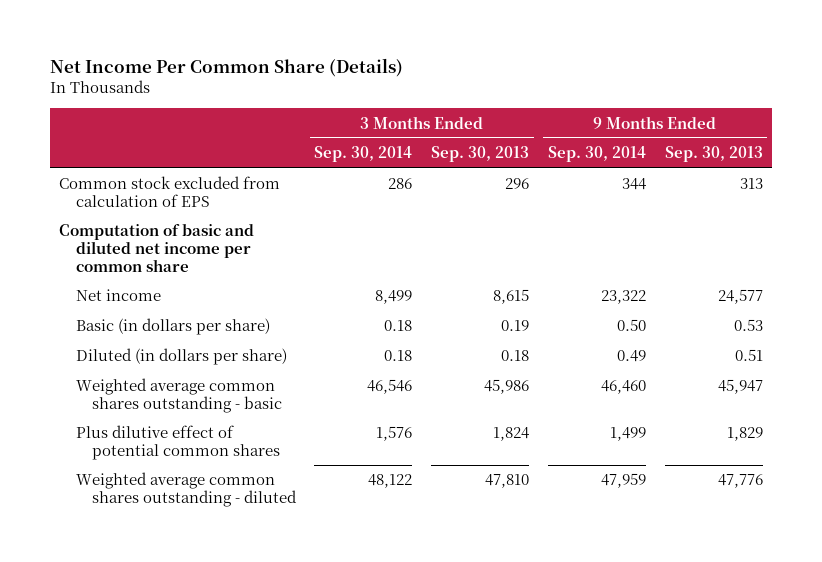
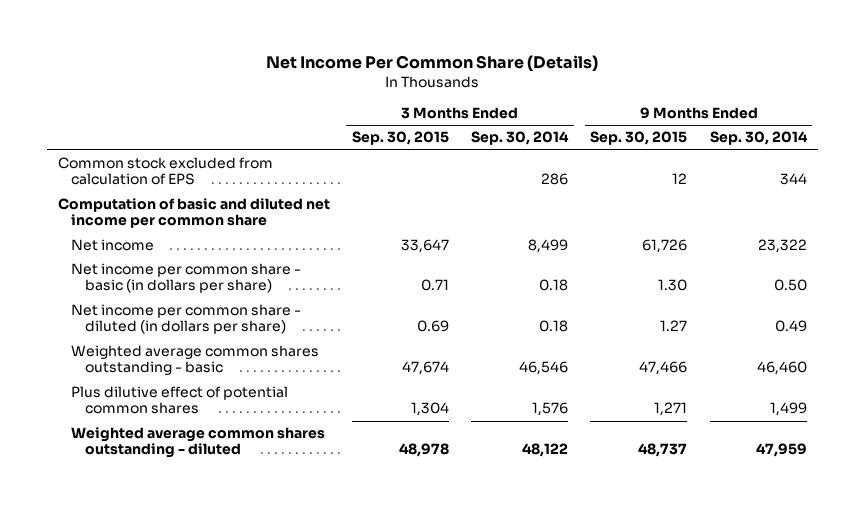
[431,146,530,163] Sep. 30, 2013 -> none
[664,146,763,163] Sep. 30, 2013 -> none
none -> [352,131,450,146] Sep. 30, 2015
none -> [590,131,688,146] Sep. 30, 2015
[75,318,270,336] Basic (in dollars per share) -> [71,263,302,294] Net income per common share - basic (in dollars per share)
[75,348,287,366] Diluted (in dollars per share) -> [71,304,302,335] Net income per common share - diluted (in dollars per share)

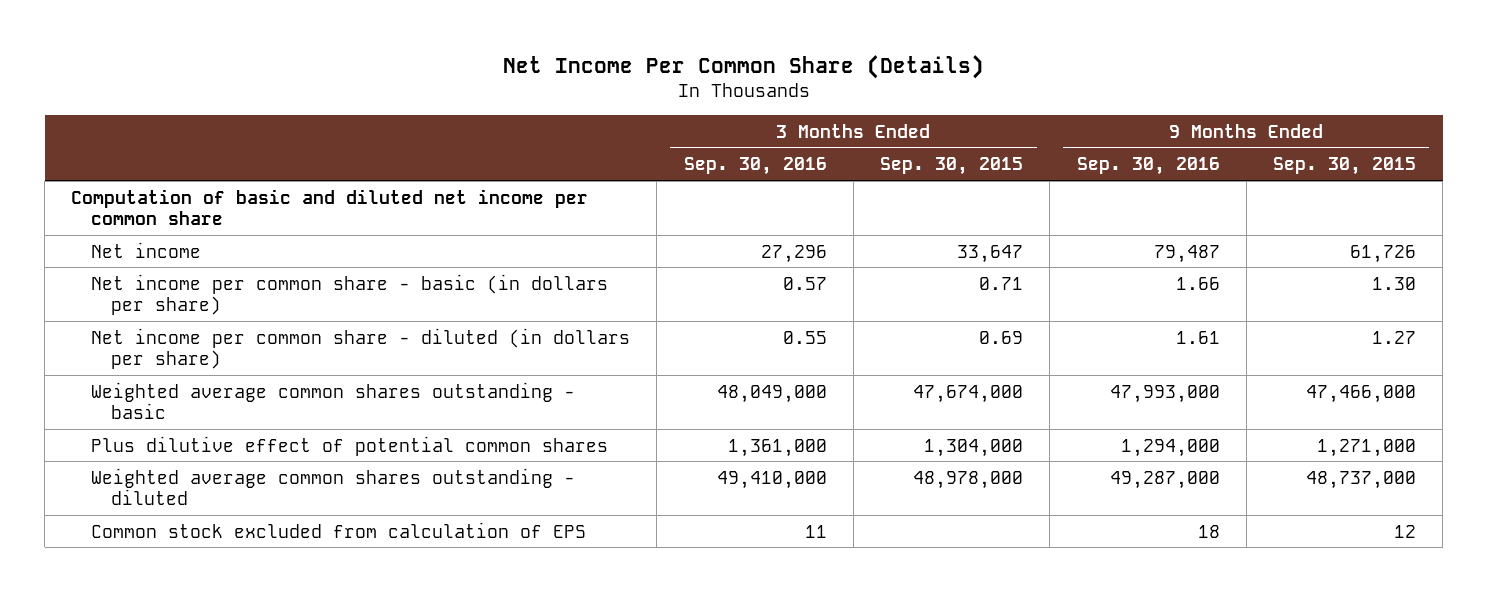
[471,131,570,146] Sep. 30, 2014 -> none
[709,131,808,146] Sep. 30, 2014 -> none
none -> [683,157,827,176] Sep. 30, 2016
none -> [1076,157,1220,176] Sep. 30, 2016
[402,361,450,376] 47,674 -> [913,384,1024,403] 47,674,000
[639,361,688,376] 47,466 -> [1306,384,1417,403] 47,466,000
[411,402,450,417] 1,304 -> [924,438,1024,457] 1,304,000
[654,402,688,417] 1,271 -> [1317,438,1417,457] 1,271,000
[399,443,450,458] 48,978 -> [913,470,1024,489] 48,978,000
[638,443,688,458] 48,737 -> [1306,470,1417,489] 48,737,000
[57,157,273,186] Common stock excluded from calculation of EPS -> [91,521,587,538] Common stock excluded from calculation of EPS

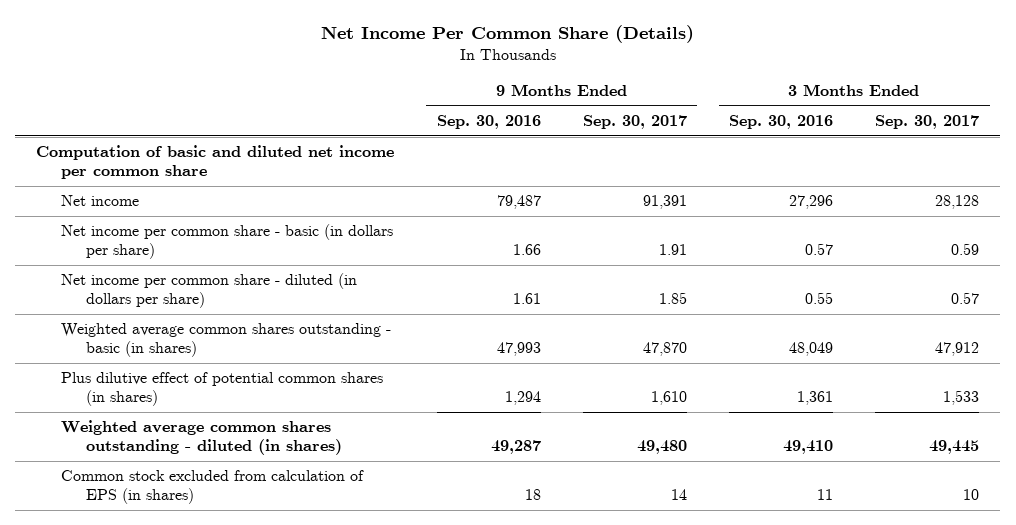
[880,157,1024,176] Sep. 30, 2015 -> none
[1273,157,1417,176] Sep. 30, 2015 -> none
none -> [582,115,687,130] Sep. 30, 2017
none -> [875,115,980,130] Sep. 30, 2017
[91,381,576,420] Weighted average common shares outstanding - basic -> [61,323,392,357] Weighted average common shares outstanding - basic (in shares)
[716,384,827,403] 48,049,000 -> [789,341,834,356] 48,049
[1109,384,1220,403] 47,993,000 -> [496,341,541,356] 47,993
[91,435,609,456] Plus dilutive effect of potential common shares -> [61,372,384,406] Plus dilutive effect of potential common shares (in shares)
[727,438,827,457] 1,361,000 -> [797,390,834,405] 1,361
[1120,438,1220,457] 1,294,000 -> [504,390,541,405] 1,294
[91,467,576,506] Weighted average common shares outstanding - diluted -> [61,420,342,455] Weighted average common shares outstanding - diluted (in shares)
[716,470,827,489] 49,410,000 -> [783,439,834,454] 49,410
[1109,470,1220,489] 49,287,000 -> [490,439,541,454] 49,287
[91,521,587,538] Common stock excluded from calculation of EPS -> [61,470,365,504] Common stock excluded from calculation of EPS (in shares)

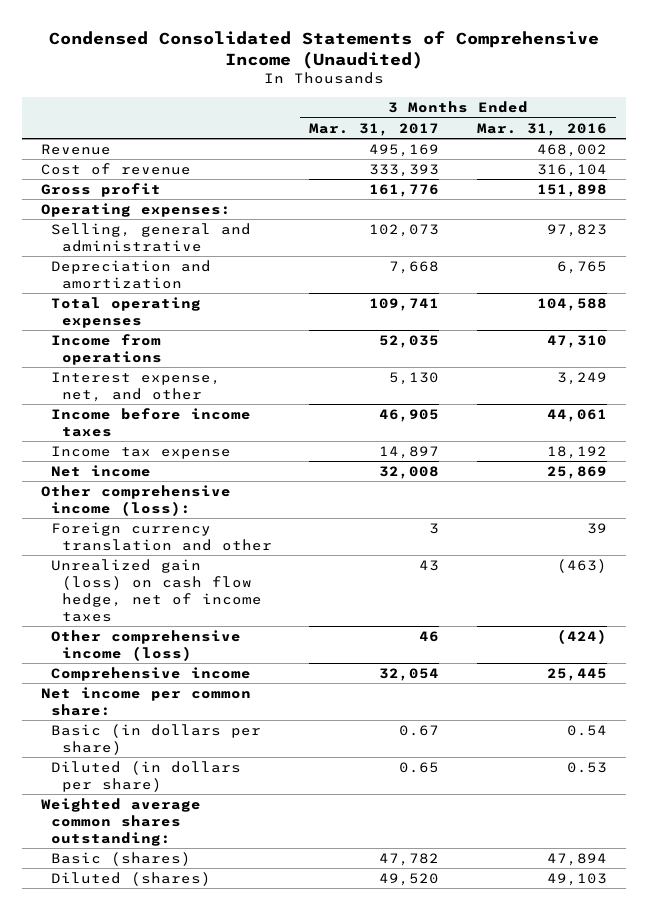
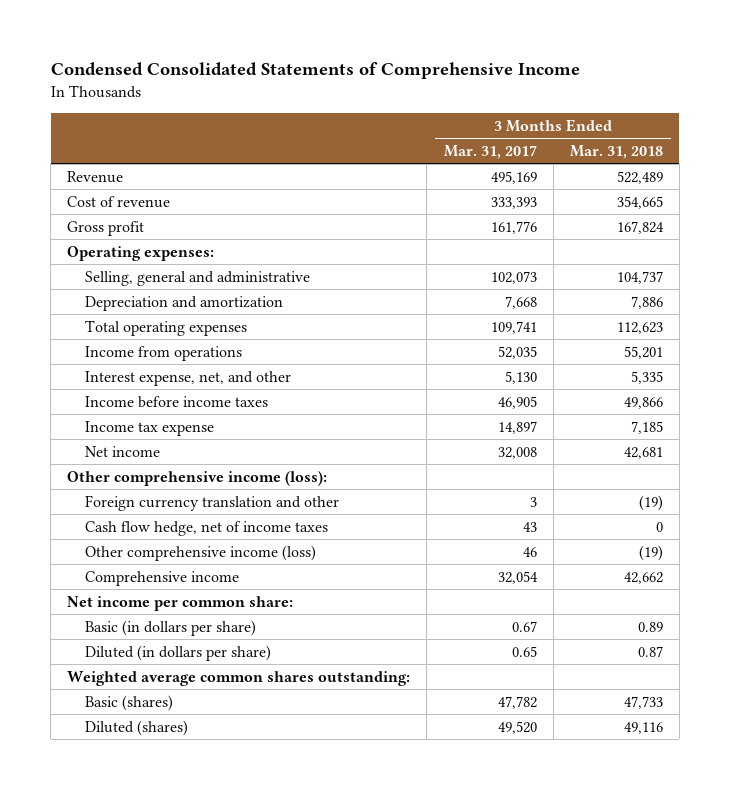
[49,30,600,69] Condensed Consolidated Statements of Comprehensive Income (Unaudited) -> [50,62,580,80] Condensed Consolidated Statements of Comprehensive Income
[477,122,608,136] Mar. 31, 2016 -> none
none -> [569,144,663,159] Mar. 31, 2018
[51,559,262,622] Unrealized gain (loss) on cash flow hedge, net of income taxes -> [85,520,329,536] Cash flow hedge, net of income taxes

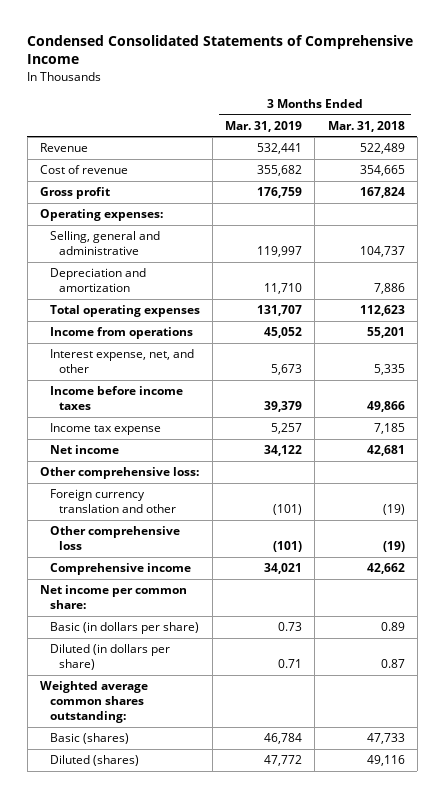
[443,144,537,159] Mar. 31, 2017 -> none
none -> [225,120,303,132] Mar. 31, 2019
[67,470,328,486] Other comprehensive income (loss): -> [39,467,199,480] Other comprehensive loss:
[85,520,329,536] Cash flow hedge, net of income taxes -> none
[85,544,317,561] Other comprehensive income (loss) -> [49,526,180,551] Other comprehensive loss

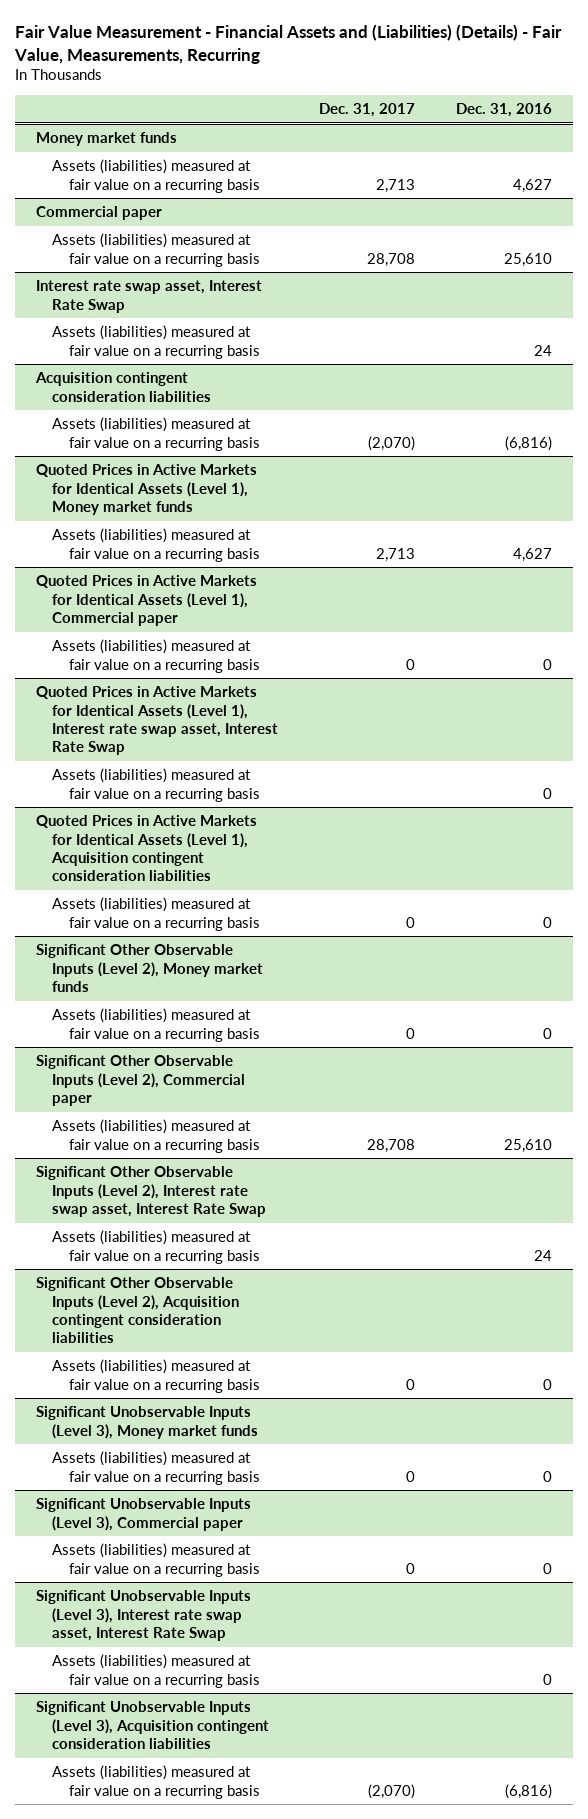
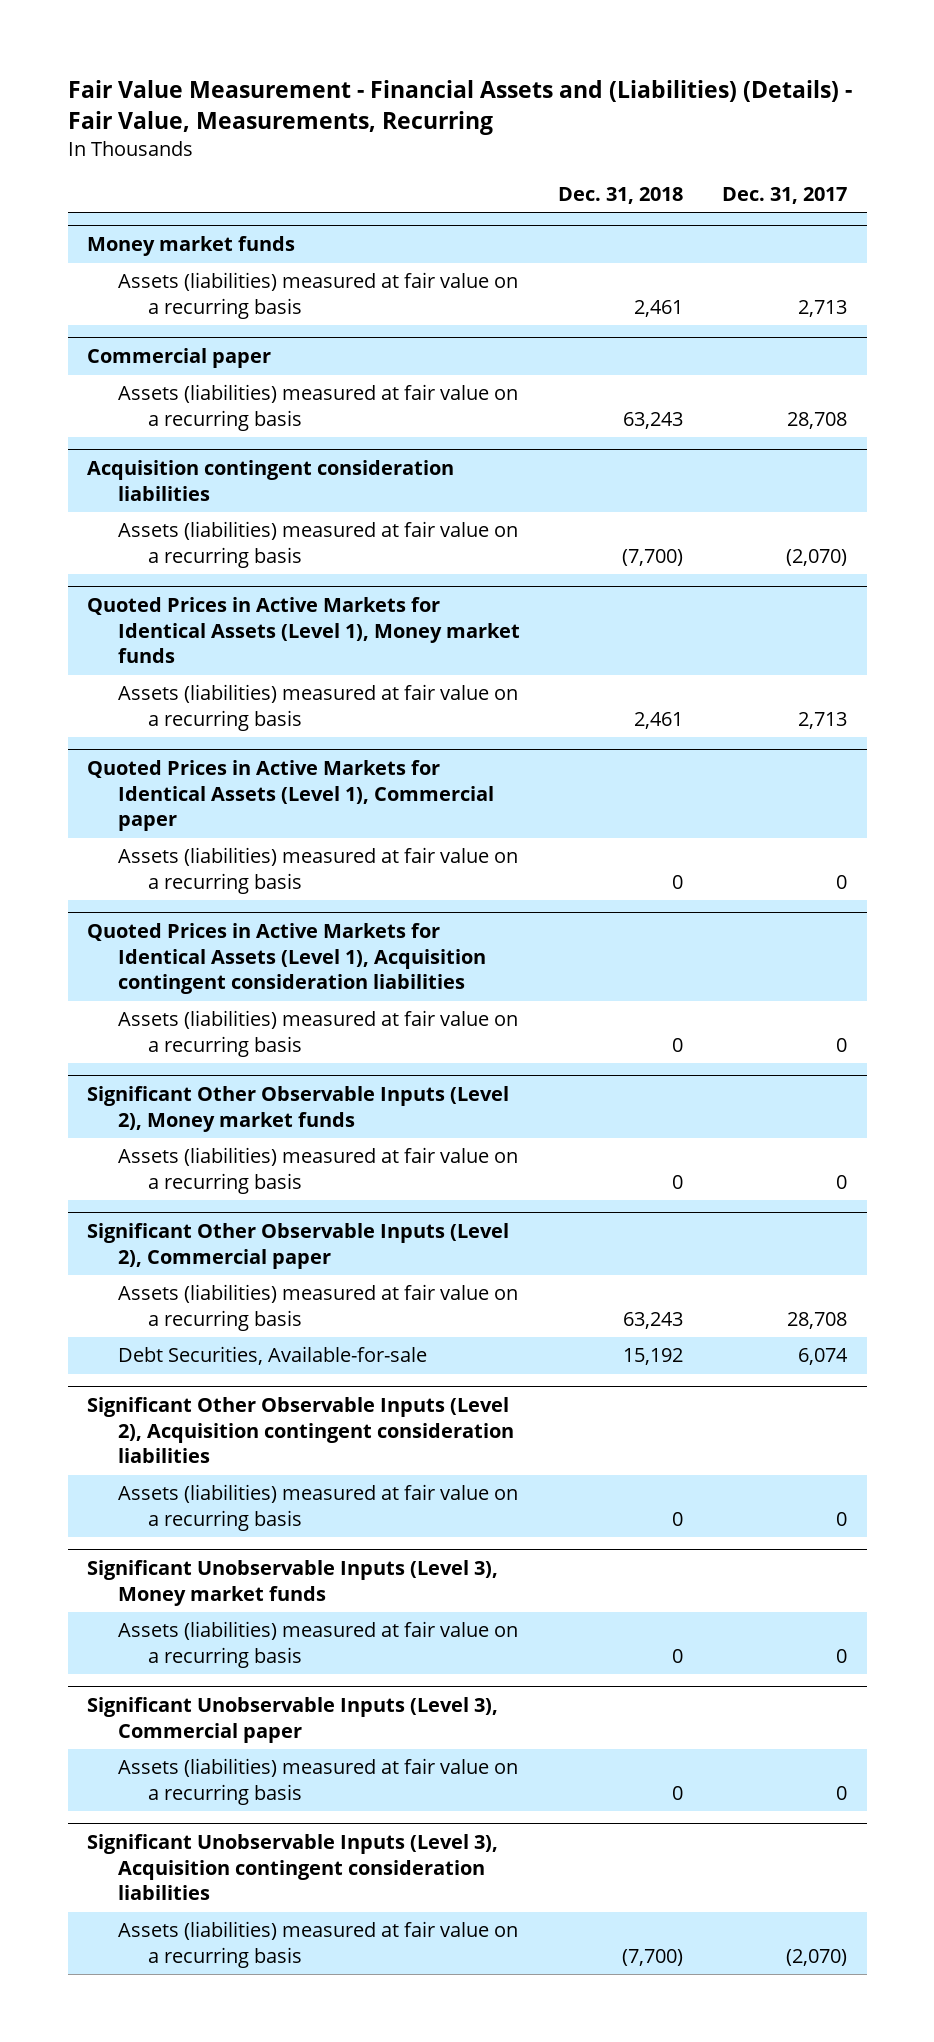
[456,102,553,117] Dec. 31, 2016 -> none
none -> [558,186,684,204] Dec. 31, 2018
[35,280,262,313] Interest rate swap asset, Interest Rate Swap -> none
[52,325,260,359] Assets (liabilities) measured at fair value on a recurring basis -> none
[35,686,279,756] Quoted Prices in Active Markets for Identical Assets (Level 1), Interest rate swap asset, Interest Rate Swap -> none
[52,768,260,802] Assets (liabilities) measured at fair value on a recurring basis -> none
[35,1166,267,1217] Significant Other Observable Inputs (Level 2), Interest rate swap asset, Interest Rate Swap -> none
[52,1230,260,1264] Assets (liabilities) measured at fair value on a recurring basis -> none
none -> [117,1346,427,1366] Debt Securities, Available-for-sale
[35,1590,251,1641] Significant Unobservable Inputs (Level 3), Interest rate swap asset, Interest Rate Swap -> none
[52,1654,260,1688] Assets (liabilities) measured at fair value on a recurring basis -> none

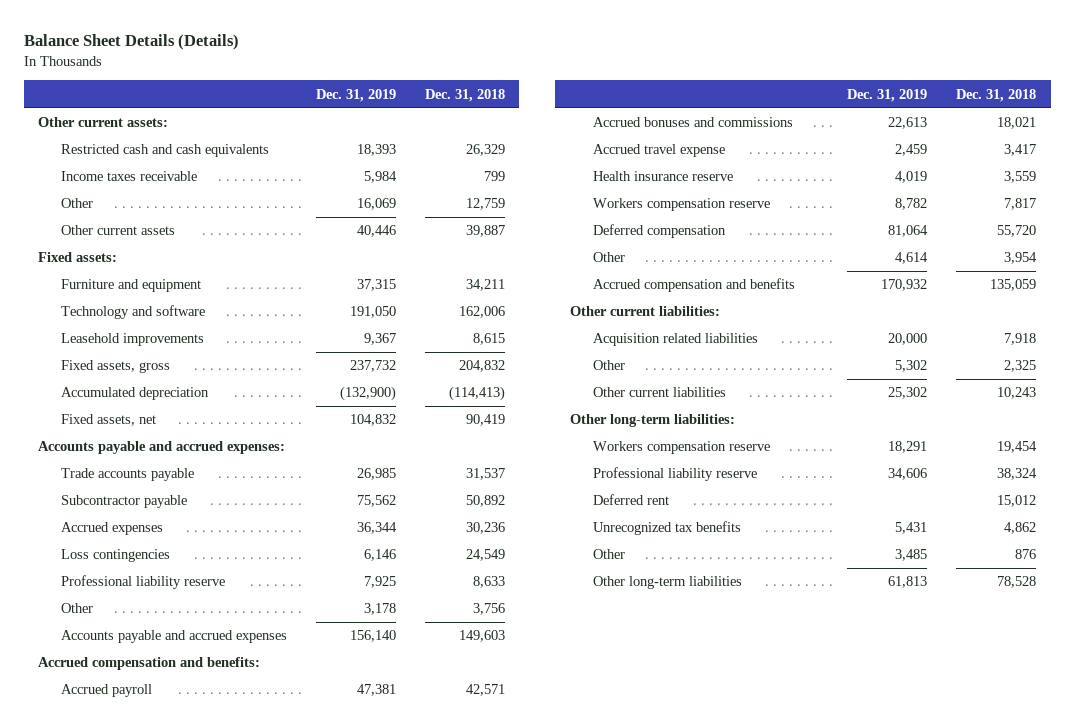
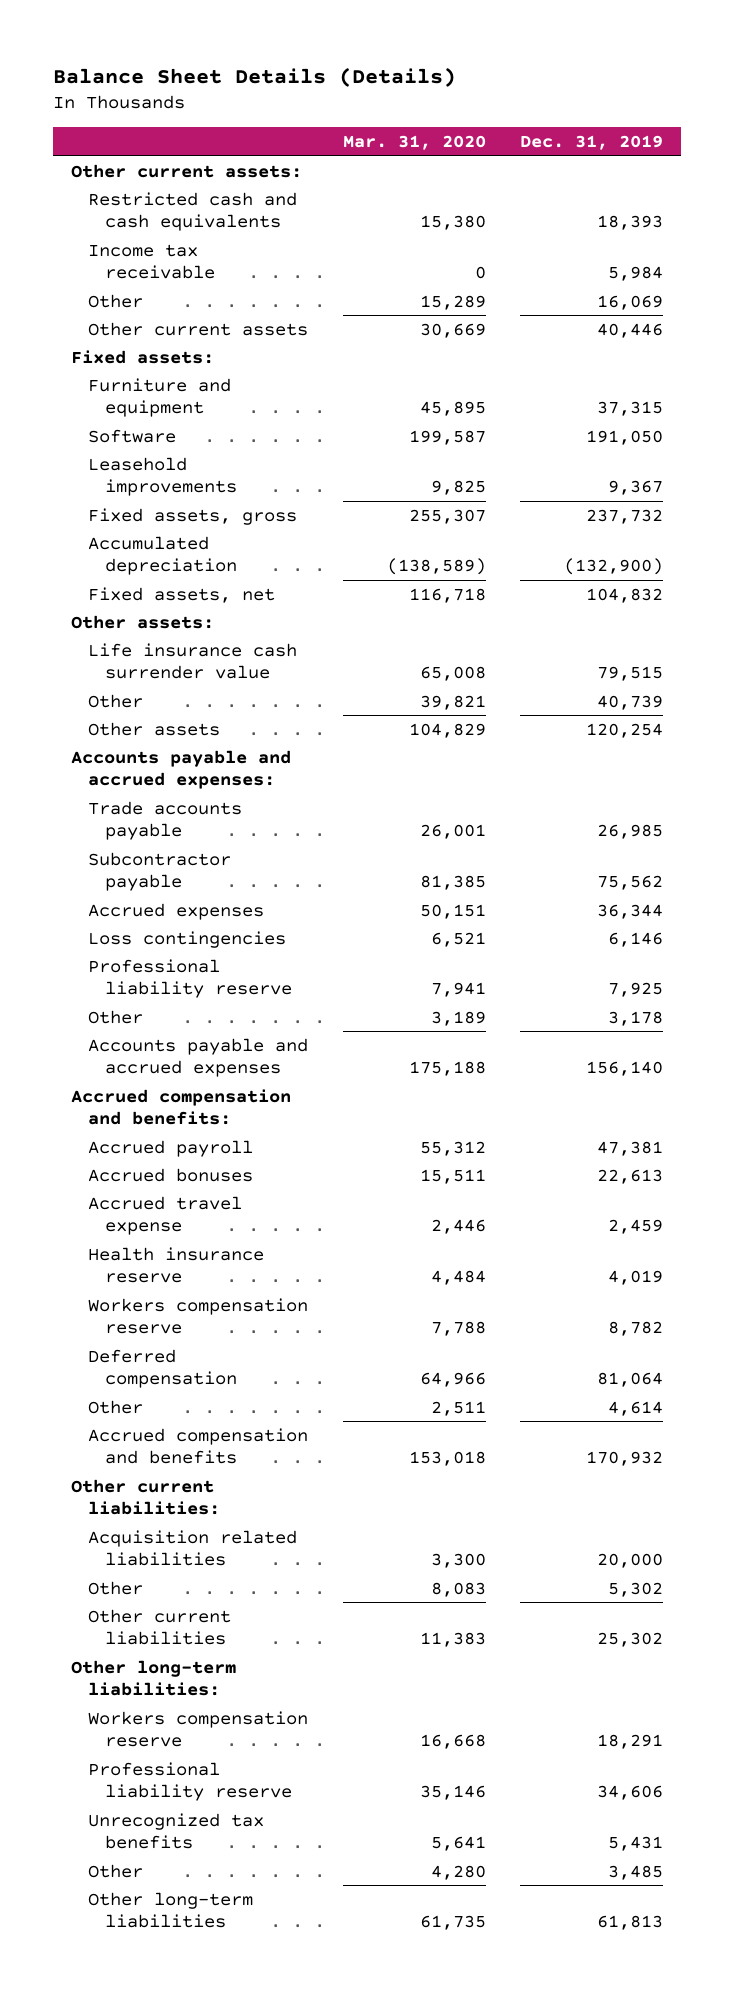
[424,88,505,102] Dec. 31, 2018 -> none
none -> [342,135,486,151] Mar. 31, 2020
[61,171,198,182] Income taxes receivable -> [87,243,216,280] Income tax receivable
[61,305,206,320] Technology and software -> [87,428,176,443] Software
none -> [70,614,214,629] Other assets:
none -> [87,642,297,680] Life insurance cash surrender value
none -> [87,693,143,708] Other
none -> [87,721,220,736] Other assets
[592,117,793,128] Accrued bonuses and commissions -> [87,1167,253,1182] Accrued bonuses
[592,494,669,506] Deferred rent -> none

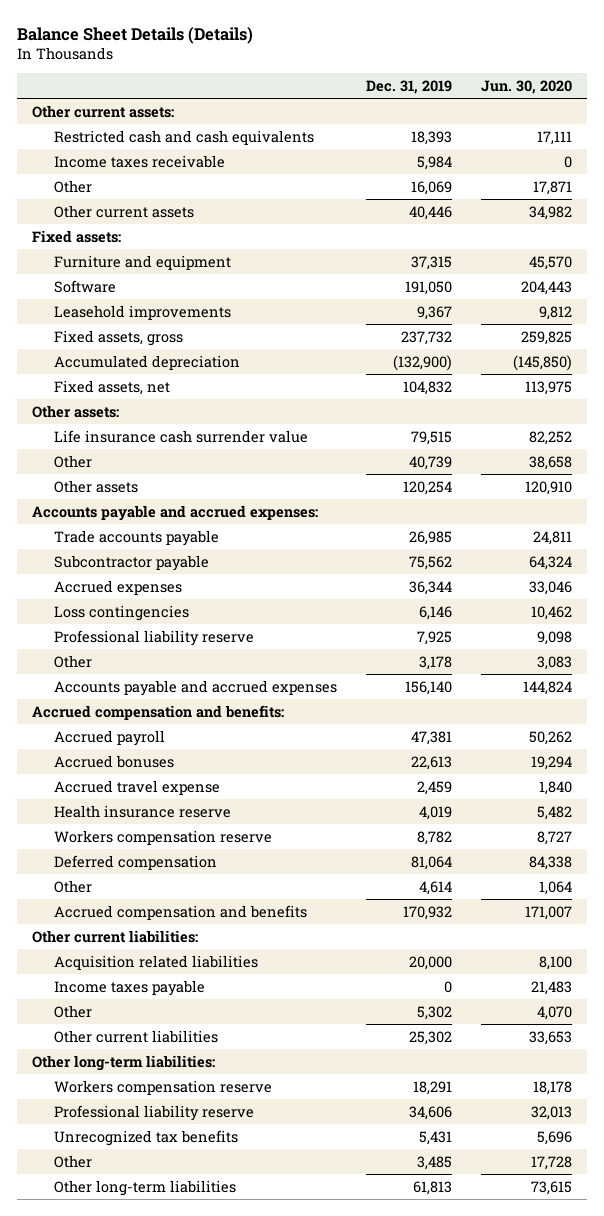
[342,135,486,151] Mar. 31, 2020 -> none
none -> [481,79,573,94] Jun. 30, 2020
[87,243,216,280] Income tax receivable -> [53,154,225,168] Income taxes receivable
none -> [53,979,205,996] Income taxes payable

